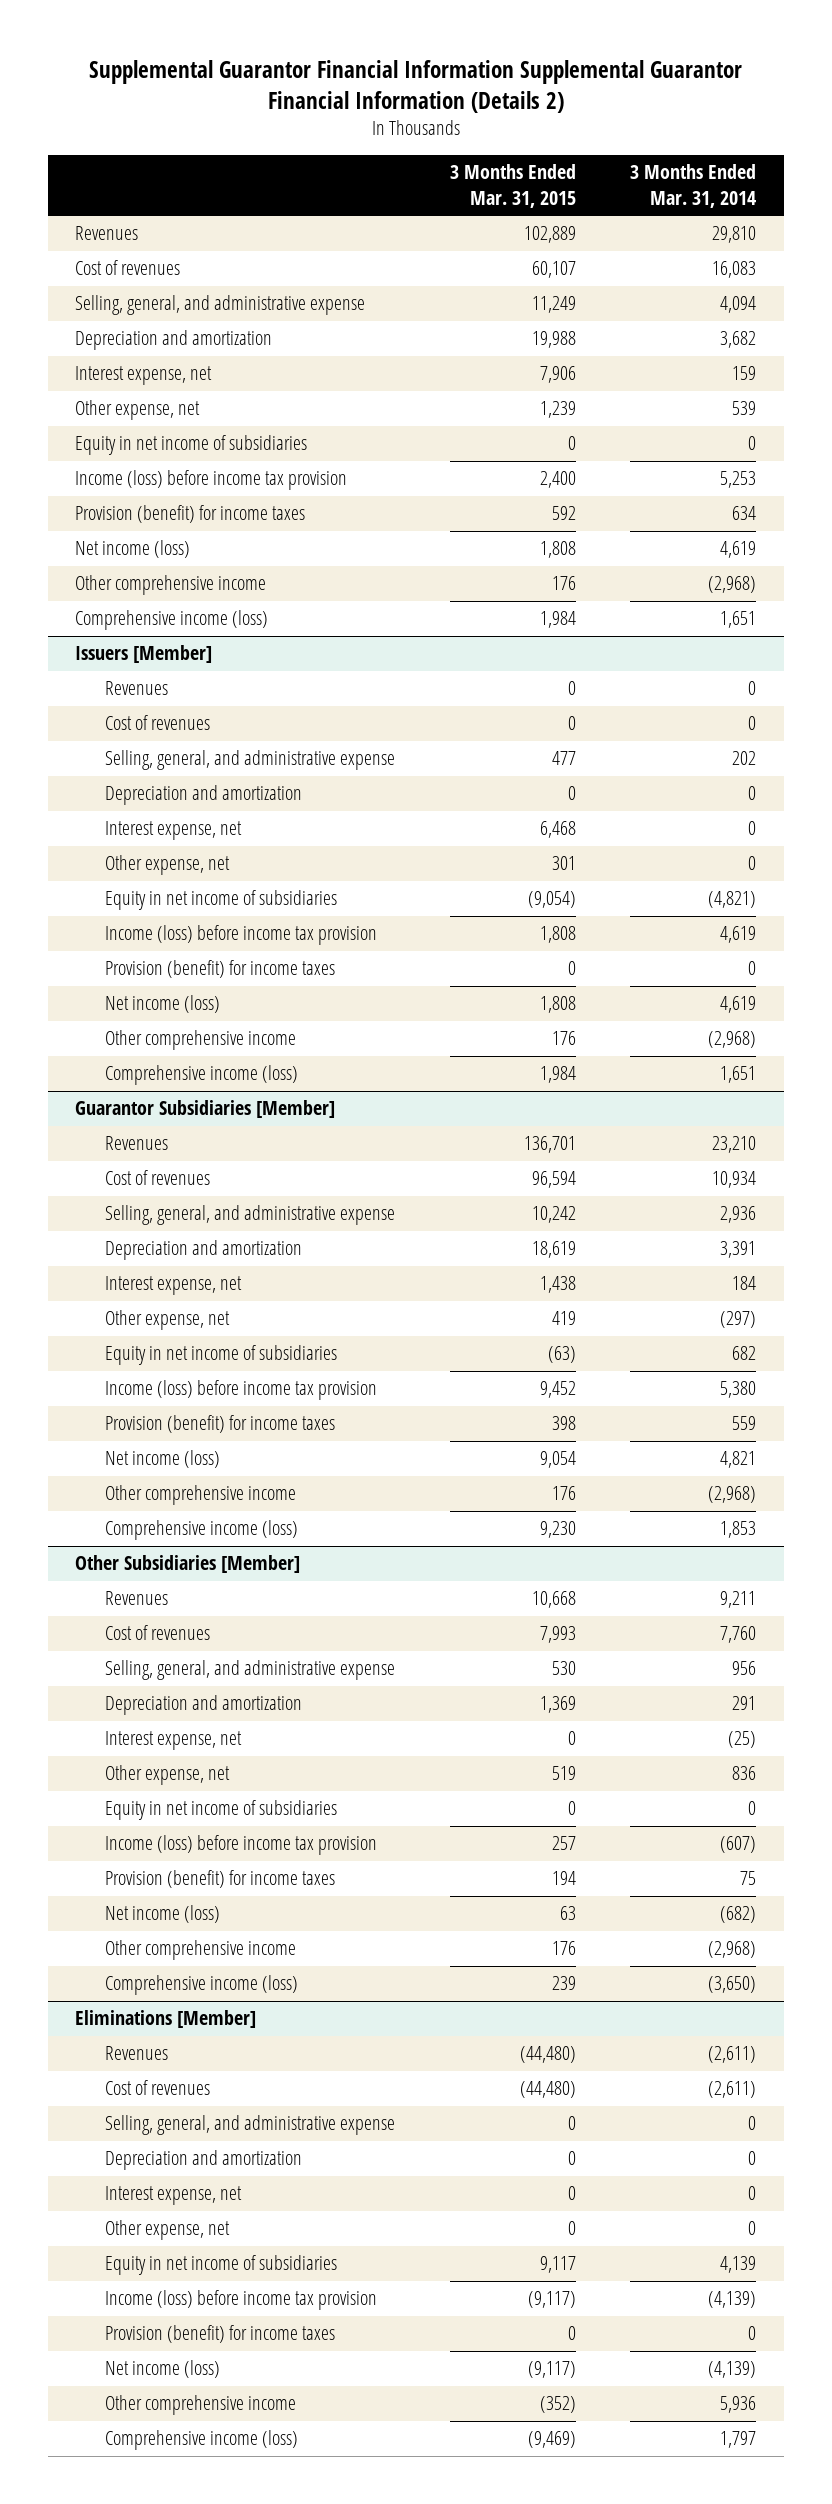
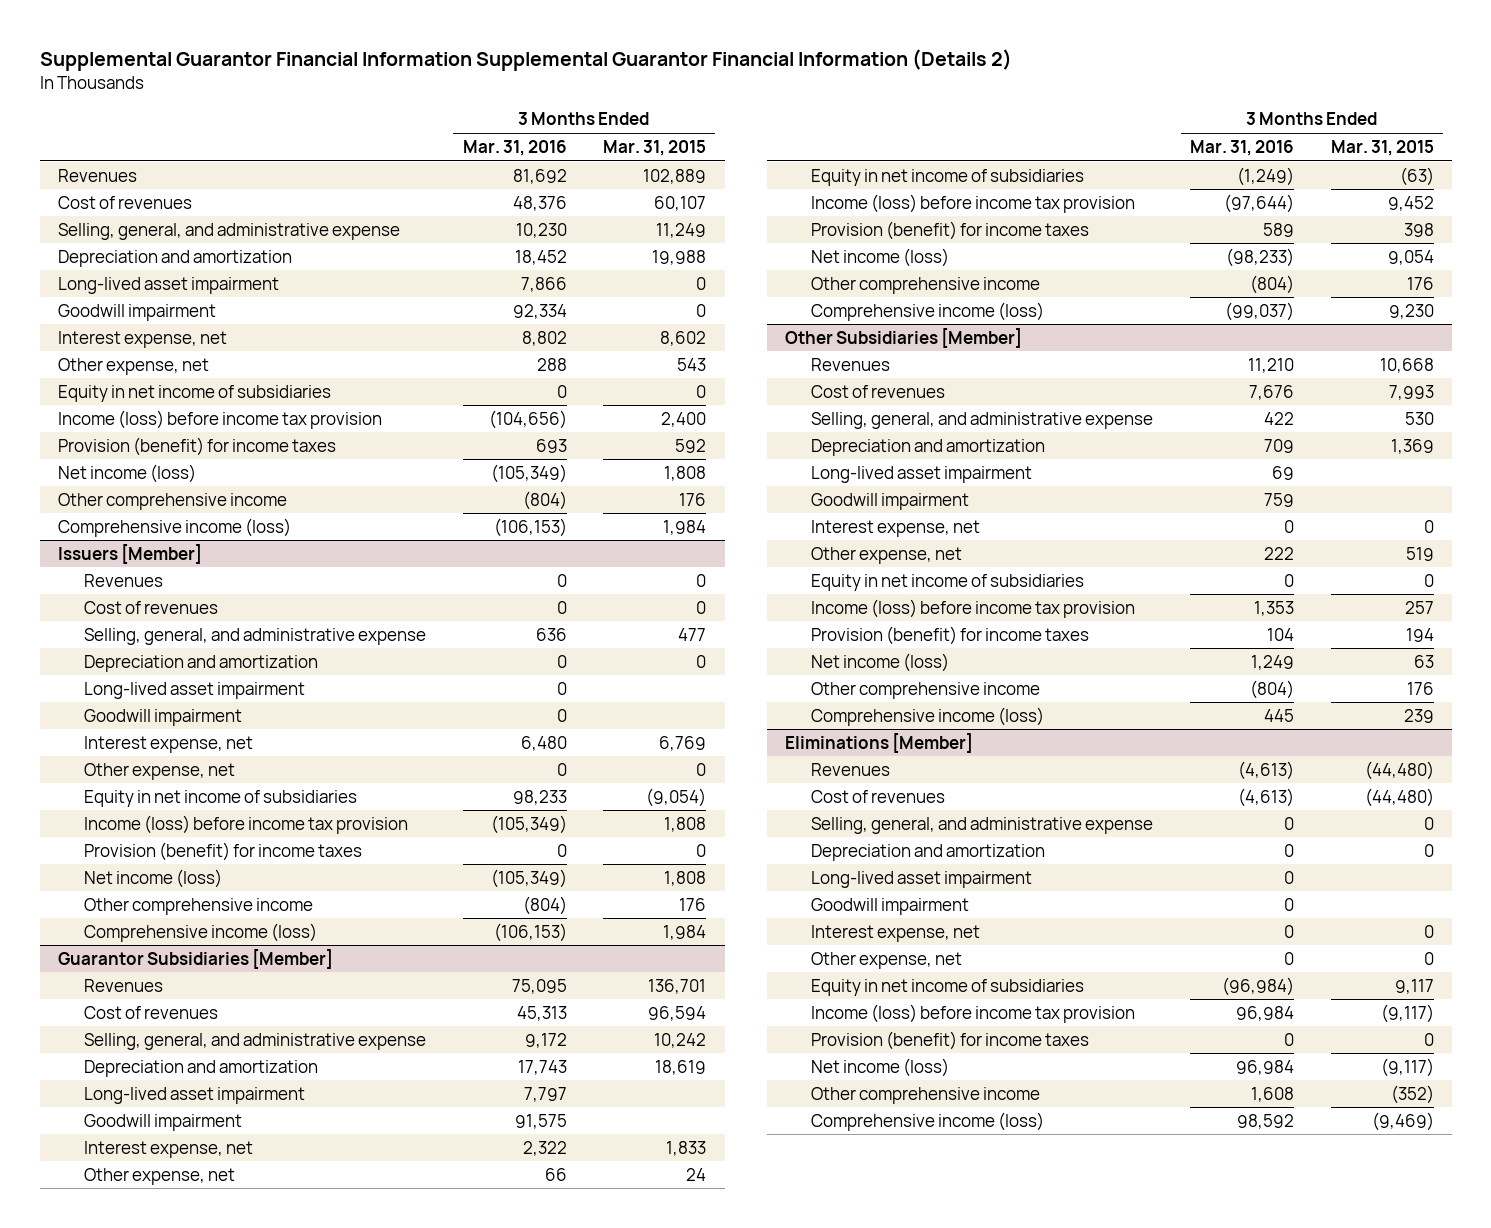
[630,164,757,208] 3 Months Ended Mar. 31, 2014 -> none
none -> [462,139,567,156] Mar. 31, 2016
none -> [57,276,279,294] Long-lived asset impairment
none -> [57,303,216,321] Goodwill impairment
[539,366,576,384] 7,906 -> [660,330,707,346] 8,602
[539,401,576,419] 1,239 -> [677,357,707,371] 543
none -> [83,681,305,699] Long-lived asset impairment
none -> [83,708,242,726] Goodwill impairment
[539,821,576,839] 6,468 -> [659,735,707,751] 6,769
[551,856,576,871] 301 -> [696,762,707,776] 0
none -> [83,1086,305,1104] Long-lived asset impairment
none -> [83,1113,242,1131] Goodwill impairment
[539,1276,576,1294] 1,438 -> [666,1140,707,1156] 1,833
[551,1311,576,1326] 419 -> [686,1167,707,1181] 24
none -> [811,465,1033,483] Long-lived asset impairment
none -> [811,492,970,510] Goodwill impairment
none -> [811,870,1033,888] Long-lived asset impairment
none -> [811,897,970,915] Goodwill impairment

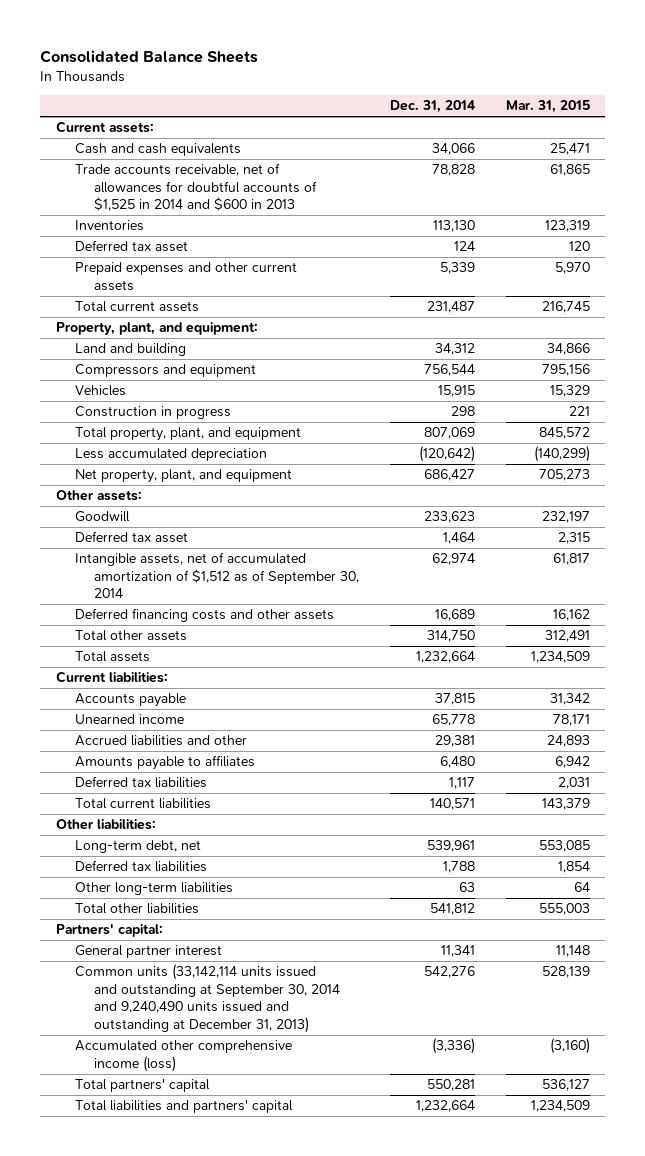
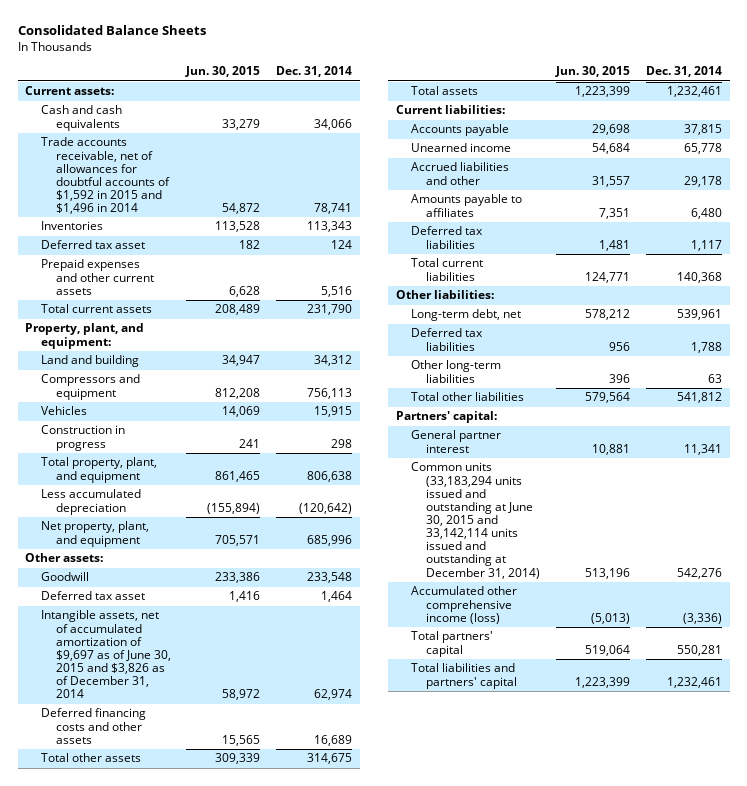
[505,100,590,114] Mar. 31, 2015 -> none
none -> [185,66,261,78] Jun. 30, 2015
[74,163,318,212] Trade accounts receivable, net of allowances for doubtful accounts of $1,525 in 2014 and $600 in 2013 -> [40,137,170,215] Trade accounts receivable, net of allowances for doubtful accounts of $1,592 in 2015 and $1,496 in 2014
[432,164,476,177] 78,828 -> [313,203,352,215] 78,741
[433,220,476,233] 113,130 -> [306,221,352,233] 113,343
[440,262,476,275] 5,339 -> [320,285,352,297] 5,516
[427,301,476,314] 231,487 -> [306,304,352,316] 231,790
[424,364,476,377] 756,544 -> [306,387,352,399] 756,113
[424,427,476,440] 807,069 -> [306,470,352,482] 806,638
[424,469,476,482] 686,427 -> [306,534,352,546] 685,996
[424,511,476,524] 233,623 -> [306,572,352,584] 233,548
[74,552,360,599] Intangible assets, net of accumulated amortization of $1,512 as of September 30, 2014 -> [40,610,171,699] Intangible assets, net of accumulated amortization of $9,697 as of June 30, 2015 and $3,826 as of December 31, 2014
[427,630,476,643] 314,750 -> [306,753,352,765] 314,675
[416,651,476,664] 1,232,664 -> [666,86,722,98] 1,232,461
[435,735,476,748] 29,381 -> [683,175,722,187] 29,178
[430,798,476,811] 140,571 -> [676,271,722,283] 140,368
[74,964,341,1033] Common units (33,142,114 units issued and outstanding at September 30, 2014 and 9,240,490 units issued and outstanding at December 31, 2013) -> [410,462,540,579] Common units (33,183,294 units issued and outstanding at June 30, 2015 and 33,142,114 units issued and outstanding at December 31, 2014)
[416,1100,476,1113] 1,232,664 -> [666,676,722,688] 1,232,461

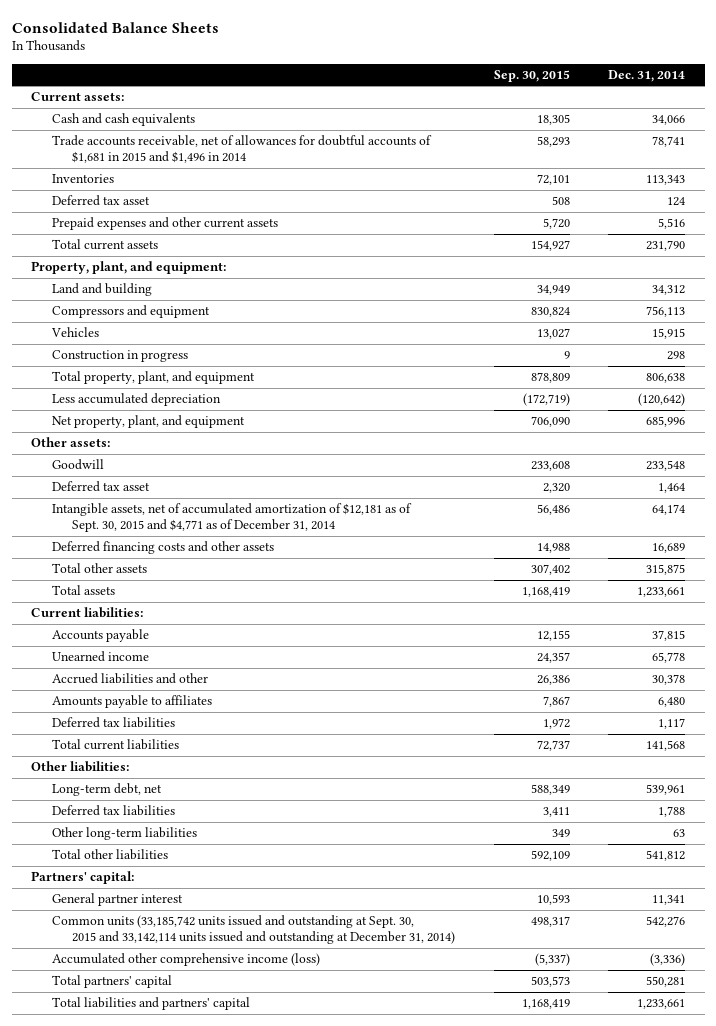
[185,66,261,78] Jun. 30, 2015 -> none
none -> [493,69,570,82] Sep. 30, 2015
[40,137,170,215] Trade accounts receivable, net of allowances for doubtful accounts of $1,592 in 2015 and $1,496 in 2014 -> [51,135,432,164] Trade accounts receivable, net of allowances for doubtful accounts of $1,681 in 2015 and $1,496 in 2014
[40,610,171,699] Intangible assets, net of accumulated amortization of $9,697 as of June 30, 2015 and $3,826 as of December 31, 2014 -> [51,503,412,533] Intangible assets, net of accumulated amortization of $12,181 as of Sept. 30, 2015 and $4,771 as of December 31, 2014
[313,689,352,701] 62,974 -> [652,504,686,516] 64,174
[306,753,352,765] 314,675 -> [646,564,686,576] 315,875
[666,86,722,98] 1,232,461 -> [637,587,686,598] 1,233,661
[683,175,722,187] 29,178 -> [652,674,686,686] 30,378
[676,271,722,283] 140,368 -> [646,740,686,752] 141,568
[410,462,540,579] Common units (33,183,294 units issued and outstanding at June 30, 2015 and 33,142,114 units issued and outstanding at December 31, 2014) -> [51,915,456,945] Common units (33,185,742 units issued and outstanding at Sept. 30, 2015 and 33,142,114 units issued and outstanding at December 31, 2014)
[666,676,722,688] 1,232,461 -> [637,999,686,1010] 1,233,661

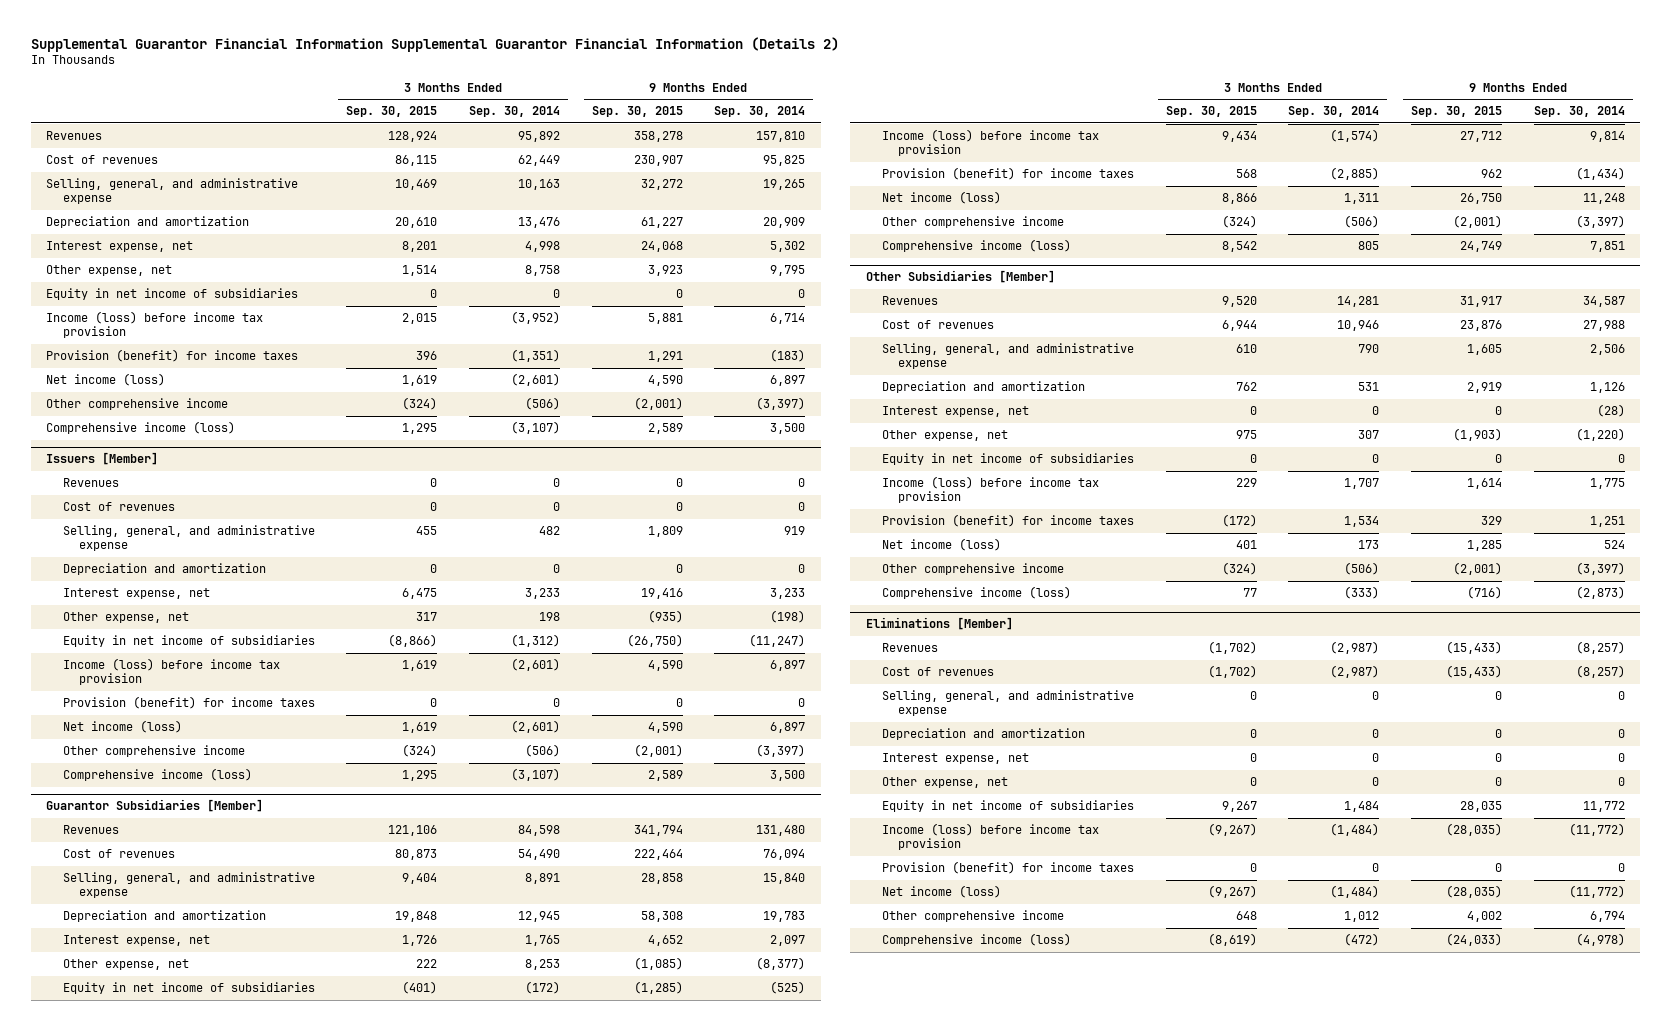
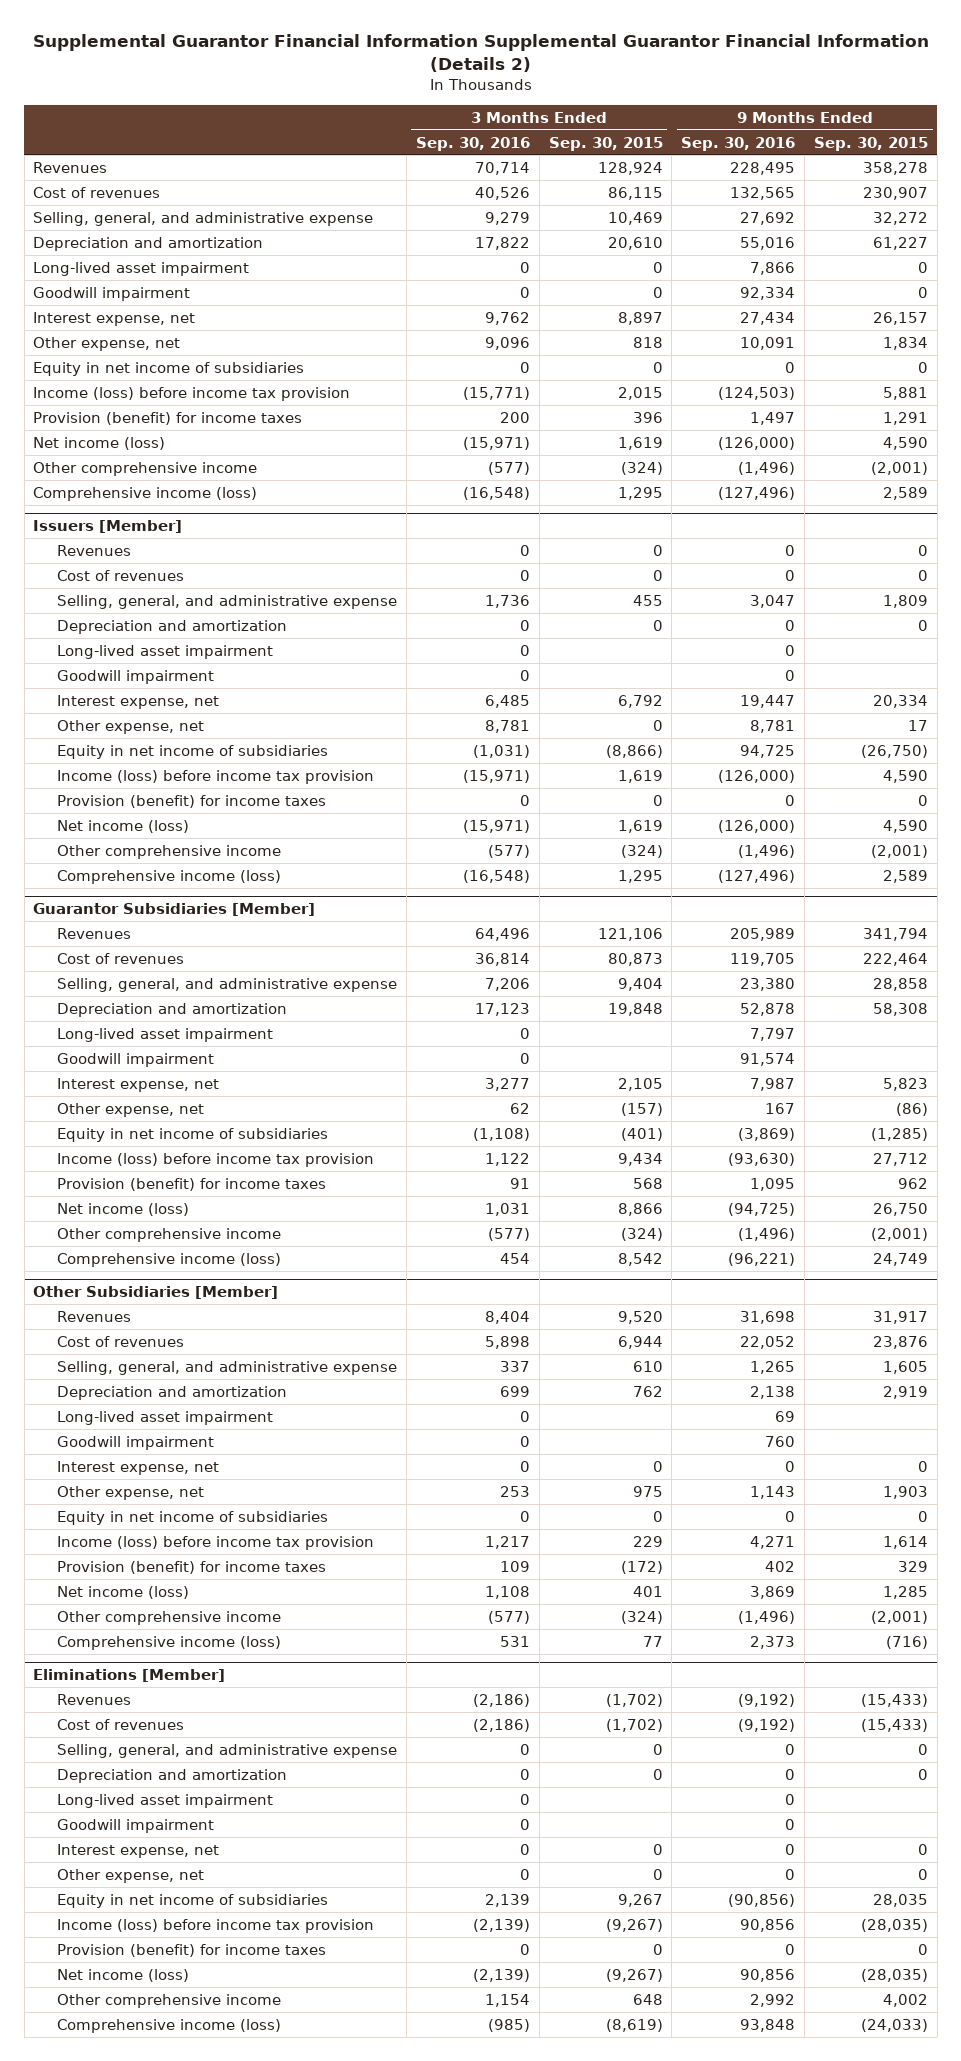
[468,106,560,118] Sep. 30, 2014 -> none
[714,106,806,118] Sep. 30, 2014 -> none
none -> [415,136,530,151] Sep. 30, 2016
none -> [681,136,796,151] Sep. 30, 2016
none -> [33,261,250,276] Long-lived asset impairment
none -> [33,286,191,301] Goodwill impairment
[402,241,438,253] 8,201 -> [617,311,663,325] 8,897
[640,241,683,253] 24,068 -> [872,311,928,325] 26,157
[402,265,438,277] 1,514 -> [632,336,663,348] 818
[647,265,683,277] 3,923 -> [882,336,928,350] 1,834
none -> [57,644,274,659] Long-lived asset impairment
none -> [57,669,215,684] Goodwill impairment
[402,588,438,600] 6,475 -> [617,694,663,708] 6,792
[640,588,683,600] 19,416 -> [872,694,928,708] 20,334
[416,612,438,622] 317 -> [652,719,663,731] 0
[647,610,683,624] (935) -> [907,719,928,731] 17
none -> [57,1027,274,1042] Long-lived asset impairment
none -> [57,1052,215,1067] Goodwill impairment
[402,935,438,947] 1,726 -> [617,1077,663,1091] 2,105
[647,935,683,947] 4,652 -> [882,1077,928,1091] 5,823
[416,959,438,969] 222 -> [620,1102,663,1116] (157)
[633,957,683,971] (1,085) -> [895,1102,928,1116] (86)
none -> [57,1410,274,1425] Long-lived asset impairment
none -> [57,1435,215,1450] Goodwill impairment
[1453,428,1503,442] (1,903) -> [882,1485,928,1499] 1,903
none -> [57,1793,274,1808] Long-lived asset impairment
none -> [57,1818,215,1833] Goodwill impairment

